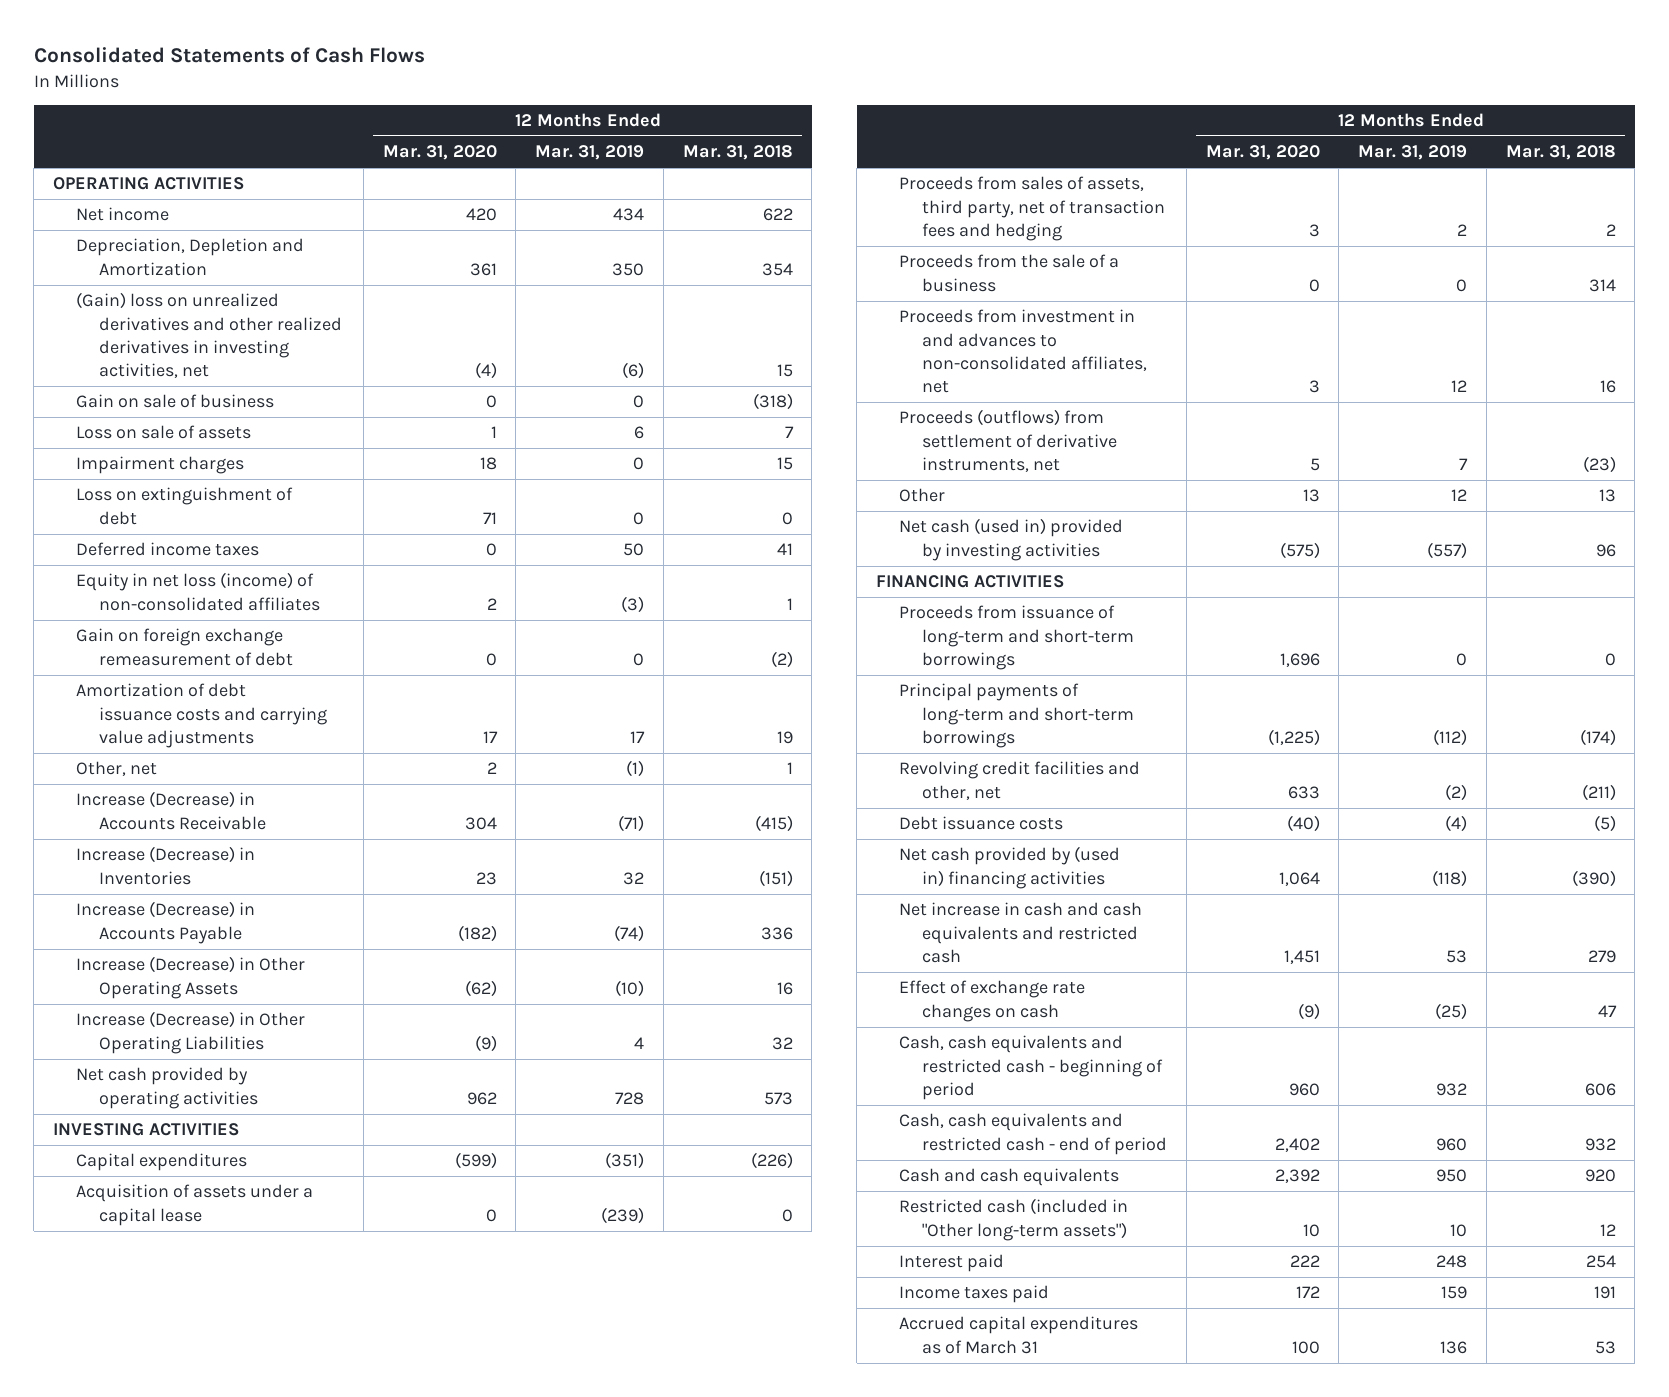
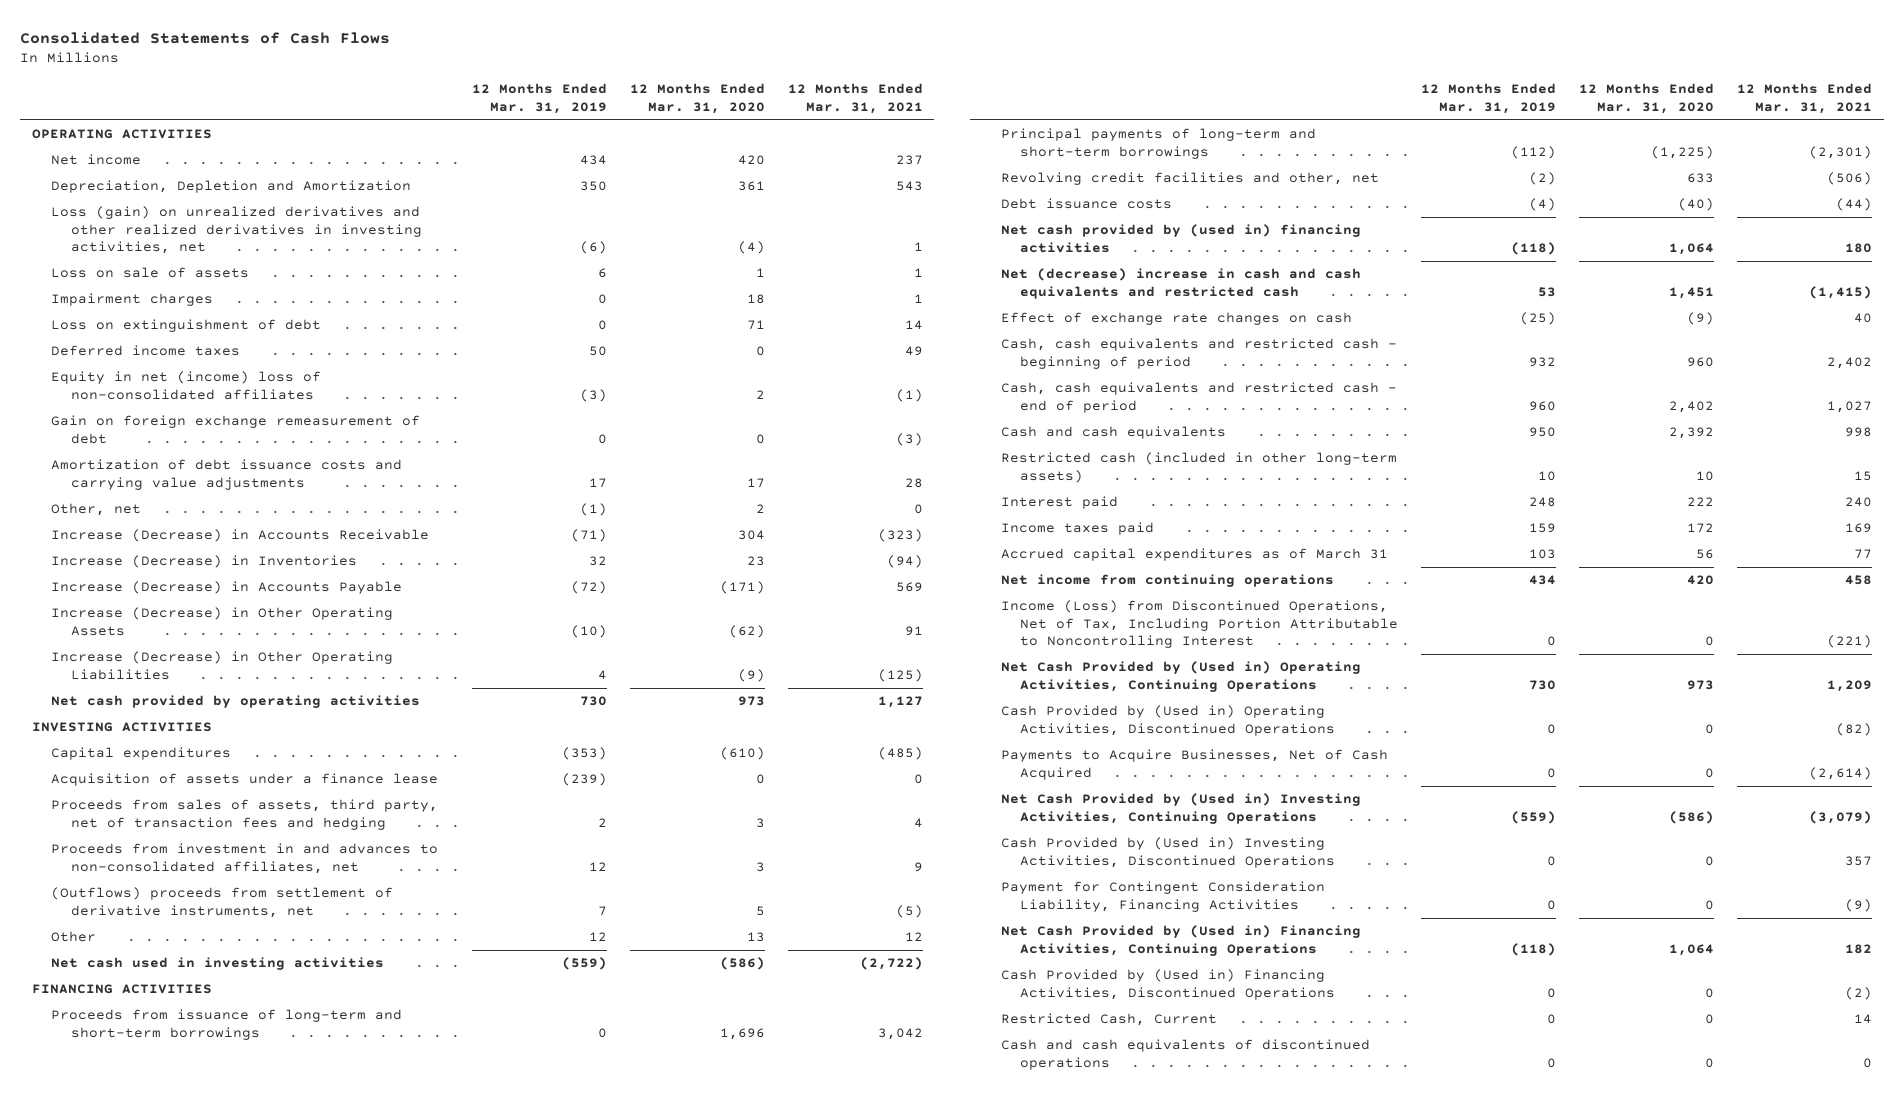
[682,145,793,161] Mar. 31, 2018 -> none
none -> [787,83,923,114] 12 Months Ended Mar. 31, 2021
[76,394,275,409] Gain on sale of business -> none
[76,292,343,379] (Gain) loss on unrealized derivatives and other realized derivatives in investing activities, net -> [51,206,422,255] Loss (gain) on unrealized derivatives and other realized derivatives in investing activities, net
[76,572,321,611] Equity in net loss (income) of non-consolidated affiliates -> [51,371,322,400] Equity in net (income) loss of non-consolidated affiliates
[457,924,497,942] (182) -> [719,581,765,595] (171)
[614,924,645,942] (74) -> [570,581,607,595] (72)
[466,1091,497,1105] 962 -> [737,696,765,707] 973
[615,1091,645,1105] 728 -> [579,696,607,707] 730
[454,1152,497,1170] (599) -> [719,747,765,761] (610)
[605,1152,645,1170] (351) -> [561,747,607,761] (353)
[76,1184,314,1226] Acquisition of assets under a capital lease -> [51,773,439,787] Acquisition of assets under a finance lease
[899,254,1120,292] Proceeds from the sale of a business -> none
[899,409,1118,473] Proceeds (outflows) from settlement of derivative instruments, net -> [51,887,394,918] (Outflows) proceeds from settlement of derivative instruments, net
[899,518,1124,561] Net cash (used in) provided by investing activities -> [51,957,385,971] Net cash used in investing activities
[1279,541,1320,559] (575) -> [719,957,765,971] (586)
[1427,541,1468,559] (557) -> [561,957,607,971] (559)
[899,902,1143,964] Net increase in cash and cash equivalents and restricted cash -> [1000,268,1361,299] Net (decrease) increase in cash and cash equivalents and restricted cash
[899,1198,1129,1241] Restricted cash (included in "Other long-term assets") -> [1000,452,1397,483] Restricted cash (included in other long-term assets)
[1291,1340,1320,1354] 100 -> [1696,549,1715,560] 56
[1440,1340,1468,1354] 136 -> [1529,549,1557,560] 103
none -> [1000,574,1334,588] Net income from continuing operations
none -> [1000,600,1399,649] Income (Loss) from Discontinued Operations, Net of Tax, Including Portion Attributable to Noncontrolling Interest
none -> [1000,661,1361,692] Net Cash Provided by (Used in) Operating Activities, Continuing Operations
none -> [1000,705,1336,736] Cash Provided by (Used in) Operating Activities, Discontinued Operations
none -> [1000,749,1388,780] Payments to Acquire Businesses, Net of Cash Acquired
none -> [1000,793,1361,824] Net Cash Provided by (Used in) Investing Activities, Continuing Operations
none -> [1000,837,1336,868] Cash Provided by (Used in) Investing Activities, Discontinued Operations
none -> [1000,881,1325,912] Payment for Contingent Consideration Liability, Financing Activities
none -> [1000,925,1361,956] Net Cash Provided by (Used in) Financing Activities, Continuing Operations
none -> [1000,969,1336,1000] Cash Provided by (Used in) Financing Activities, Discontinued Operations
none -> [1000,1013,1217,1027] Restricted Cash, Current
none -> [1000,1039,1370,1070] Cash and cash equivalents of discontinued operations

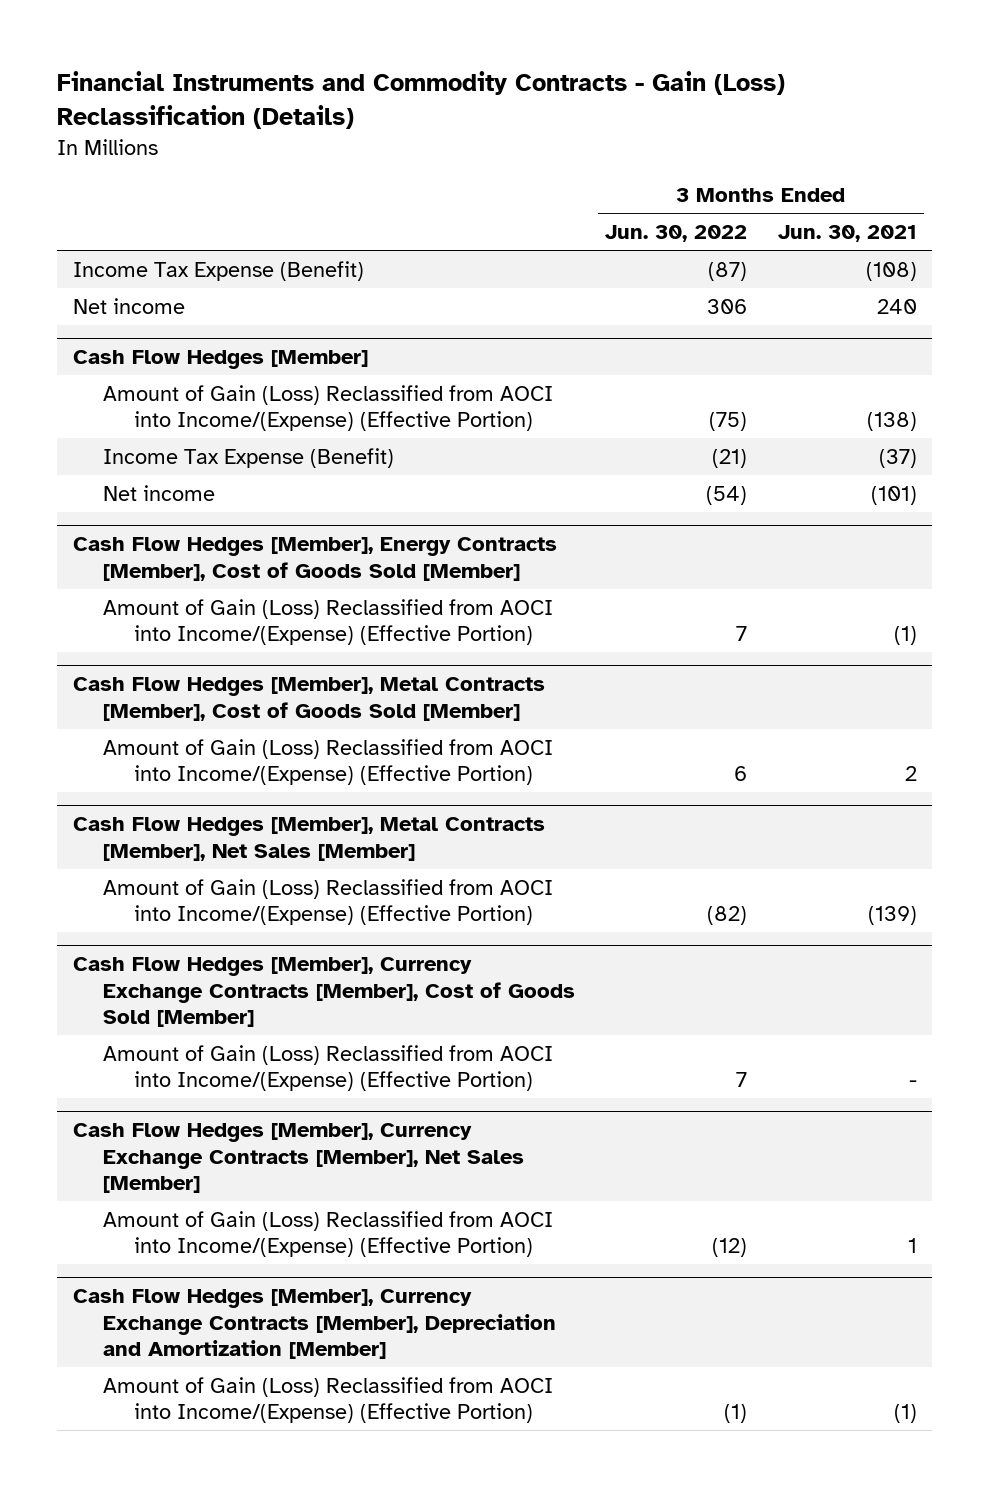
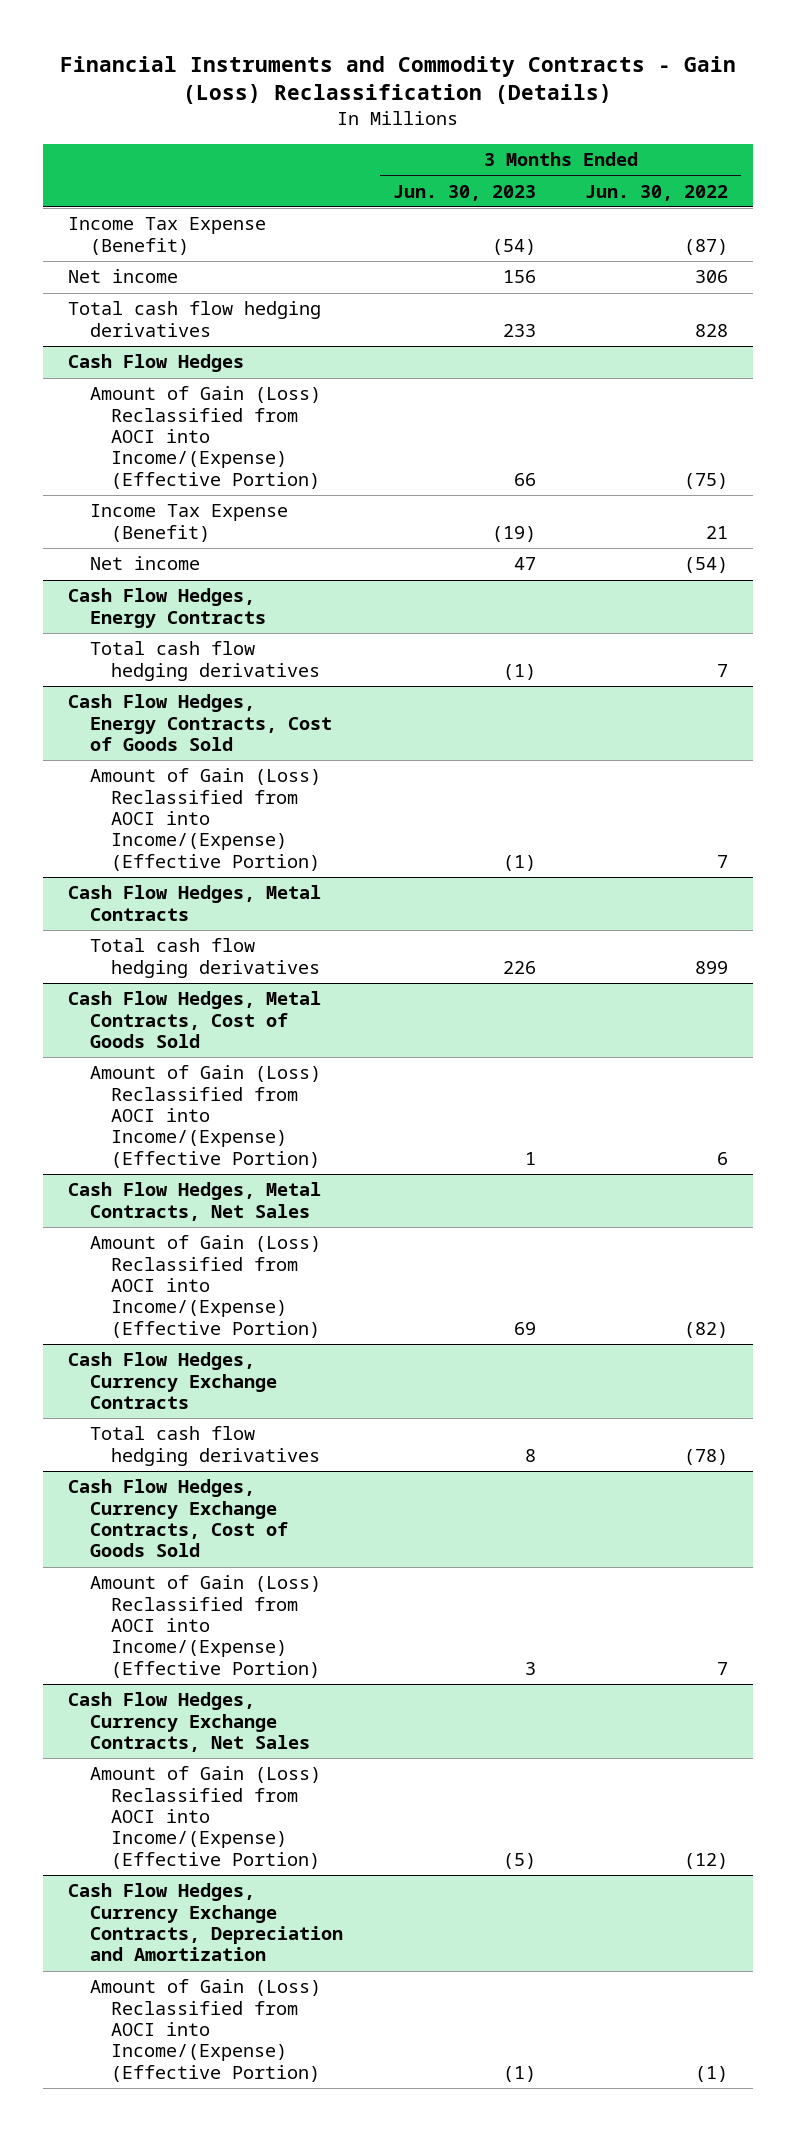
[777,225,917,243] Jun. 30, 2021 -> none
none -> [392,184,536,201] Jun. 30, 2023
none -> [68,301,322,337] Total cash flow hedging derivatives
[72,350,368,370] Cash Flow Hedges [Member] -> [68,354,245,373] Cash Flow Hedges
[712,448,748,468] (21) -> [706,525,729,539] 21
none -> [68,588,266,628] Cash Flow Hedges, Energy Contracts
none -> [89,641,321,681] Total cash flow hedging derivatives
[72,537,557,581] Cash Flow Hedges [Member], Energy Contracts [Member], Cost of Goods Sold [Member] -> [68,694,332,752] Cash Flow Hedges, Energy Contracts, Cost of Goods Sold
none -> [68,885,322,921] Cash Flow Hedges, Metal Contracts
none -> [89,938,321,978] Total cash flow hedging derivatives
[72,677,545,721] Cash Flow Hedges [Member], Metal Contracts [Member], Cost of Goods Sold [Member] -> [68,991,322,1049] Cash Flow Hedges, Metal Contracts, Cost of Goods Sold
[72,817,545,861] Cash Flow Hedges [Member], Metal Contracts [Member], Net Sales [Member] -> [68,1182,322,1221] Cash Flow Hedges, Metal Contracts, Net Sales
none -> [68,1352,277,1410] Cash Flow Hedges, Currency Exchange Contracts
none -> [89,1426,321,1466] Total cash flow hedging derivatives
[72,957,576,1028] Cash Flow Hedges [Member], Currency Exchange Contracts [Member], Cost of Goods Sold [Member] -> [68,1479,288,1558] Cash Flow Hedges, Currency Exchange Contracts, Cost of Goods Sold
[72,1123,525,1194] Cash Flow Hedges [Member], Currency Exchange Contracts [Member], Net Sales [Member] -> [68,1692,310,1753] Cash Flow Hedges, Currency Exchange Contracts, Net Sales
[72,1289,557,1360] Cash Flow Hedges [Member], Currency Exchange Contracts [Member], Depreciation and Amortization [Member] -> [68,1883,343,1962] Cash Flow Hedges, Currency Exchange Contracts, Depreciation and Amortization

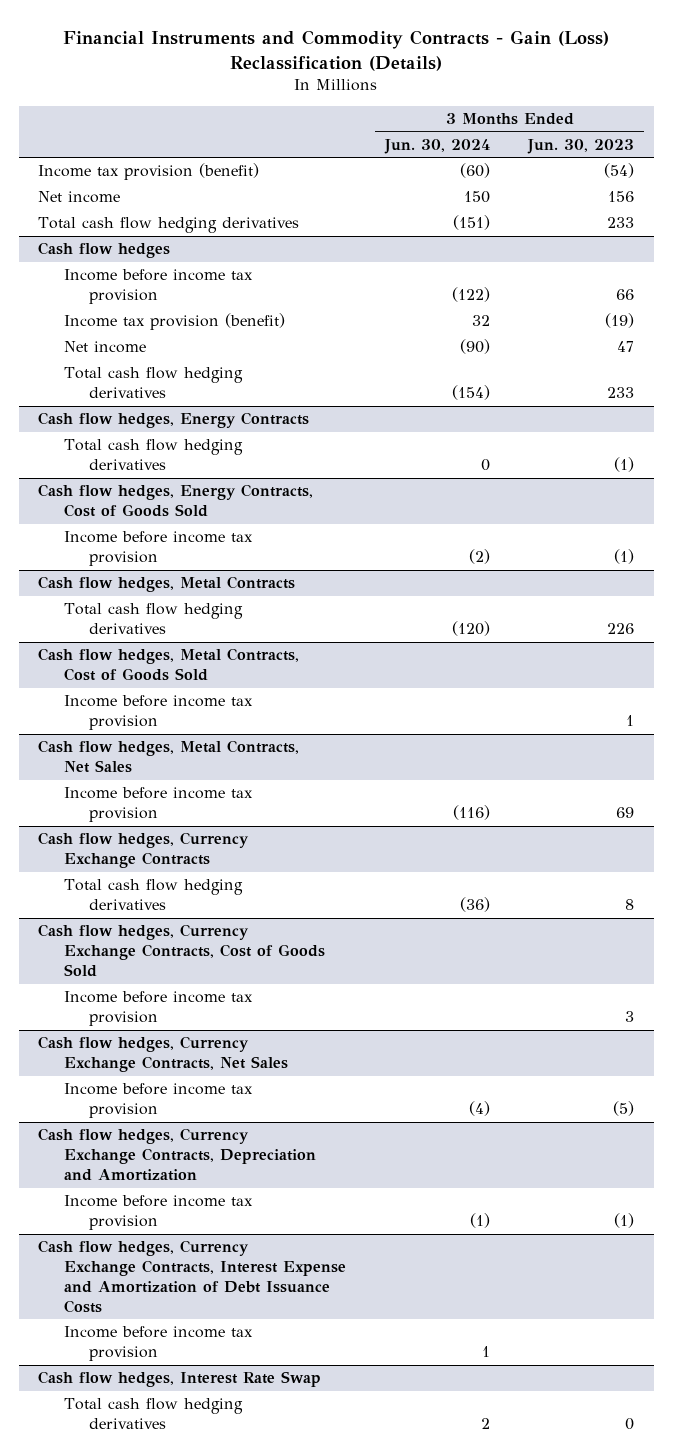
[585,184,729,201] Jun. 30, 2022 -> none
none -> [383,139,490,155] Jun. 30, 2024
[68,217,267,255] Income Tax Expense (Benefit) -> [38,163,260,181] Income tax provision (benefit)
[89,386,321,489] Amount of Gain (Loss) Reclassified from AOCI into Income/(Expense) (Effective Portion) -> none
[68,354,245,373] Cash Flow Hedges -> [38,242,171,259] Cash flow hedges
none -> [63,269,253,305] Income before income tax provision
[89,504,288,542] Income Tax Expense (Benefit) -> [63,313,285,331] Income tax provision (benefit)
none -> [63,367,243,399] Total cash flow hedging derivatives
[68,588,266,628] Cash Flow Hedges, Energy Contracts -> [38,412,310,429] Cash flow hedges, Energy Contracts
[89,768,321,871] Amount of Gain (Loss) Reclassified from AOCI into Income/(Expense) (Effective Portion) -> none
[68,694,332,752] Cash Flow Hedges, Energy Contracts, Cost of Goods Sold -> [38,484,314,518] Cash flow hedges, Energy Contracts, Cost of Goods Sold
none -> [63,531,253,567] Income before income tax provision
[68,885,322,921] Cash Flow Hedges, Metal Contracts -> [38,576,296,593] Cash flow hedges, Metal Contracts
[89,1065,321,1168] Amount of Gain (Loss) Reclassified from AOCI into Income/(Expense) (Effective Portion) -> none
[89,1235,321,1338] Amount of Gain (Loss) Reclassified from AOCI into Income/(Expense) (Effective Portion) -> none
[68,991,322,1049] Cash Flow Hedges, Metal Contracts, Cost of Goods Sold -> [38,648,300,682] Cash flow hedges, Metal Contracts, Cost of Goods Sold
none -> [63,695,253,731] Income before income tax provision
[68,1182,322,1221] Cash Flow Hedges, Metal Contracts, Net Sales -> [38,740,300,774] Cash flow hedges, Metal Contracts, Net Sales
none -> [63,787,253,823] Income before income tax provision
[68,1352,277,1410] Cash Flow Hedges, Currency Exchange Contracts -> [38,832,250,869] Cash flow hedges, Currency Exchange Contracts
[89,1575,321,1678] Amount of Gain (Loss) Reclassified from AOCI into Income/(Expense) (Effective Portion) -> none
[89,1766,321,1869] Amount of Gain (Loss) Reclassified from AOCI into Income/(Expense) (Effective Portion) -> none
[89,1979,321,2082] Amount of Gain (Loss) Reclassified from AOCI into Income/(Expense) (Effective Portion) -> none
[68,1479,288,1558] Cash Flow Hedges, Currency Exchange Contracts, Cost of Goods Sold -> [38,924,325,978] Cash flow hedges, Currency Exchange Contracts, Cost of Goods Sold
none -> [63,991,253,1027] Income before income tax provision
[68,1692,310,1753] Cash Flow Hedges, Currency Exchange Contracts, Net Sales -> [38,1036,288,1073] Cash flow hedges, Currency Exchange Contracts, Net Sales
none -> [63,1083,253,1119] Income before income tax provision
[68,1883,343,1962] Cash Flow Hedges, Currency Exchange Contracts, Depreciation and Amortization -> [38,1128,316,1182] Cash flow hedges, Currency Exchange Contracts, Depreciation and Amortization
none -> [63,1195,253,1231] Income before income tax provision
none -> [38,1240,346,1314] Cash flow hedges, Currency Exchange Contracts, Interest Expense and Amortization of Debt Issuance Costs
none -> [63,1326,253,1362] Income before income tax provision
none -> [38,1371,322,1388] Cash flow hedges, Interest Rate Swap
none -> [63,1398,243,1430] Total cash flow hedging derivatives

